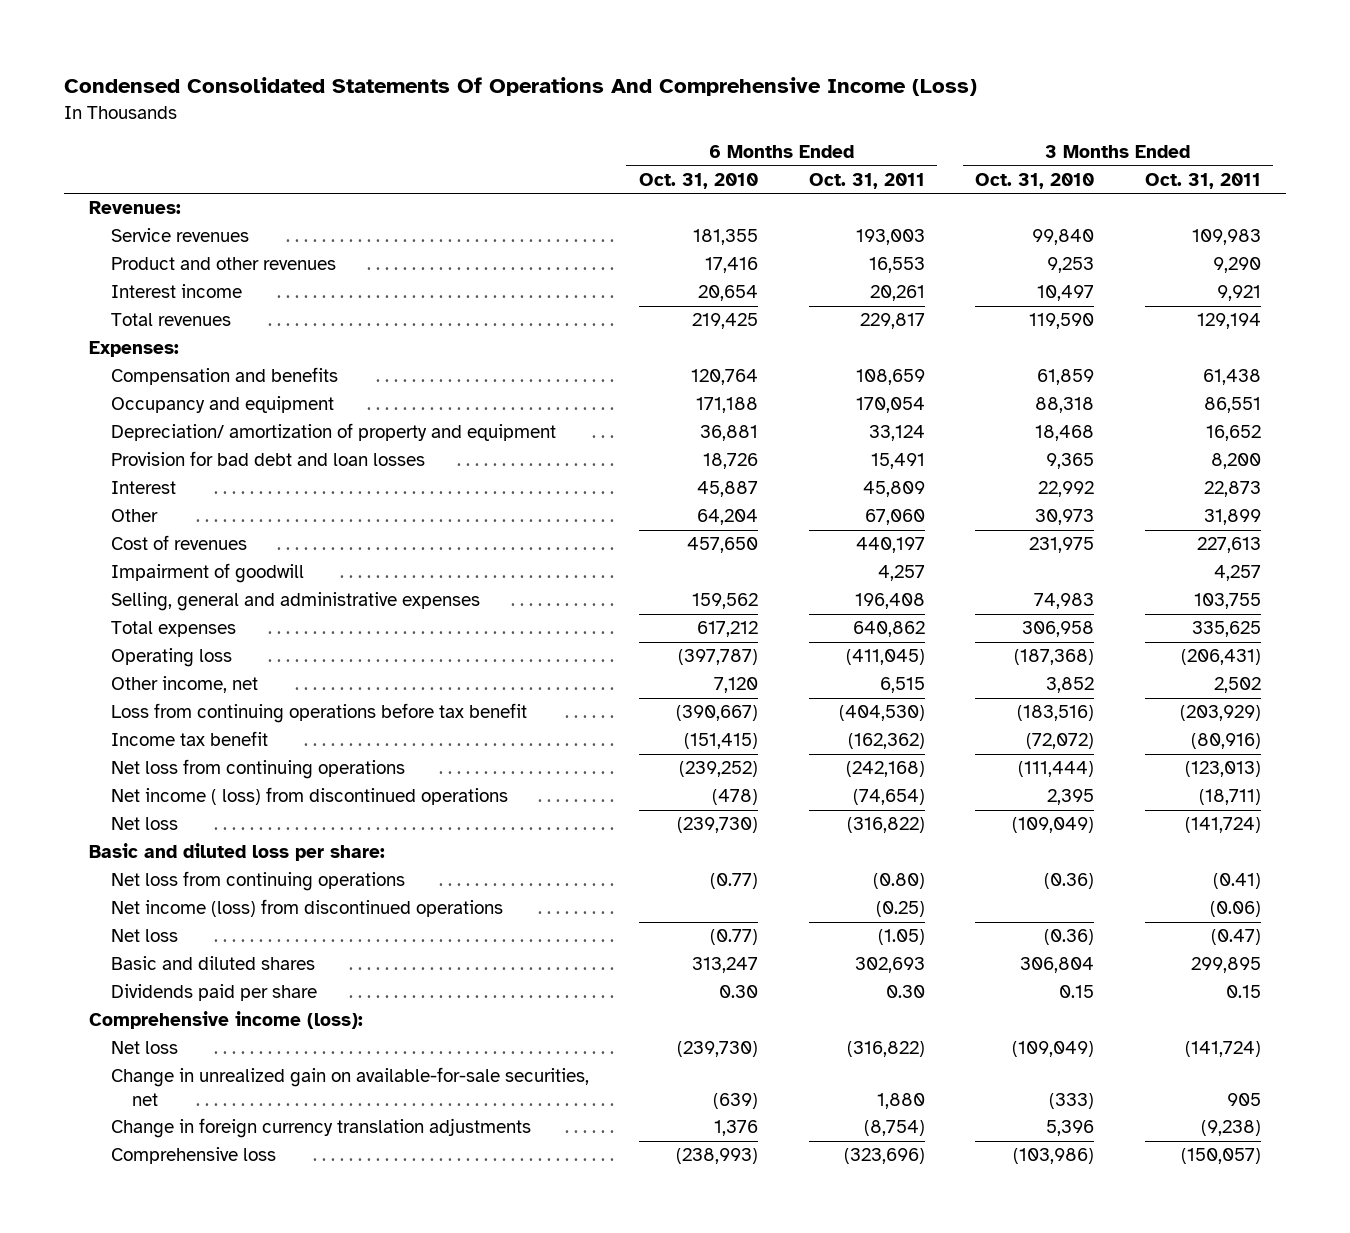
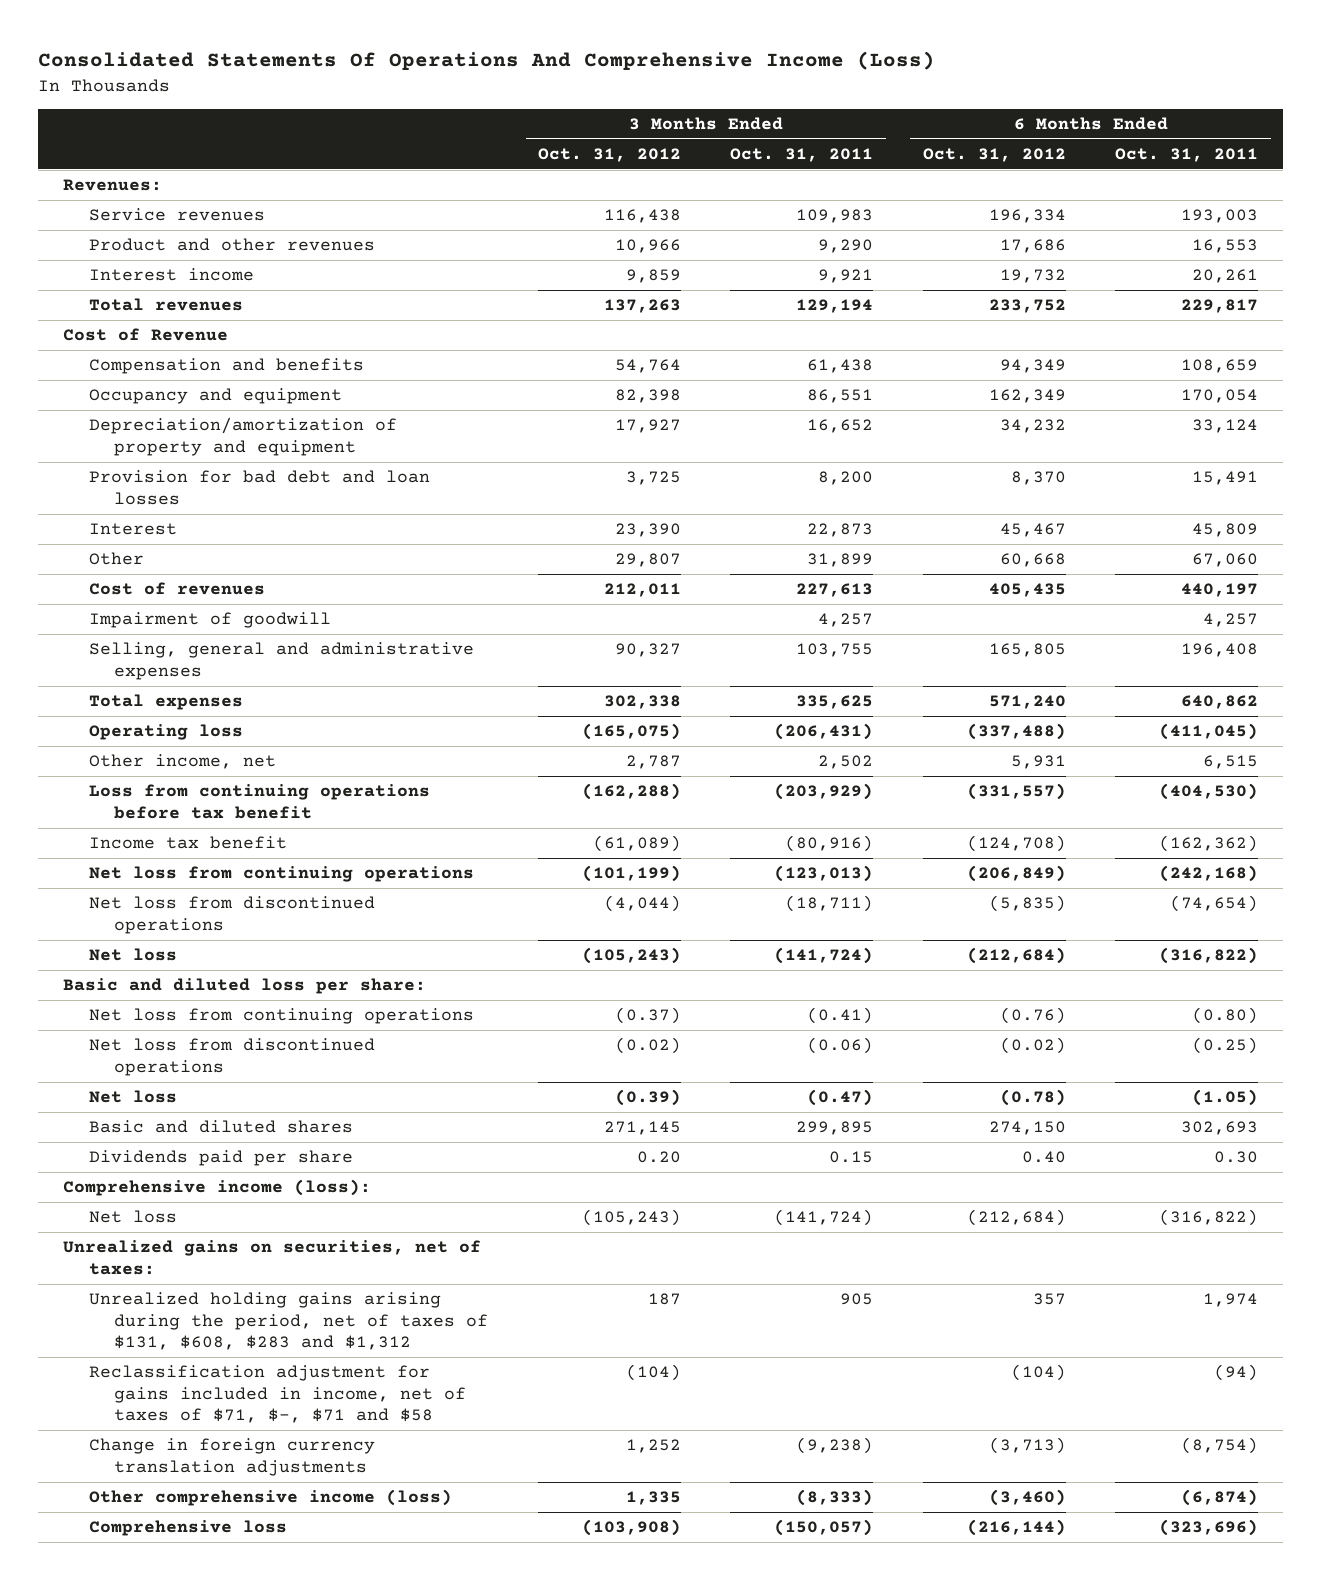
[63,76,977,96] Condensed Consolidated Statements Of Operations And Comprehensive Income (Loss) -> [37,51,935,71] Consolidated Statements Of Operations And Comprehensive Income (Loss)
[639,172,759,189] Oct. 31, 2010 -> none
[975,172,1095,189] Oct. 31, 2010 -> none
none -> [537,148,681,163] Oct. 31, 2012
none -> [922,148,1066,163] Oct. 31, 2012
[88,341,179,358] Expenses: -> none
none -> [62,328,228,342] Cost of Revenue
[110,423,556,442] Depreciation/ amortization of property and equipment -> [88,417,397,456] Depreciation/amortization of property and equipment
[110,787,508,806] Net income ( loss) from discontinued operations -> [88,896,375,934] Net loss from discontinued operations
[110,899,503,918] Net income (loss) from discontinued operations -> [88,1038,375,1076] Net loss from discontinued operations
[110,1067,589,1106] Change in unrealized gain on available-for-sale securities, net -> none
none -> [62,1240,481,1275] Unrealized gains on securities, net of taxes:
none -> [88,1292,489,1351] Unrealized holding gains arising during the period, net of taxes of $131, $608, $283 and $1,312
none -> [88,1365,467,1424] Reclassification adjustment for gains included in income, net of taxes of $71, $-, $71 and $58
none -> [88,1489,452,1507] Other comprehensive income (loss)

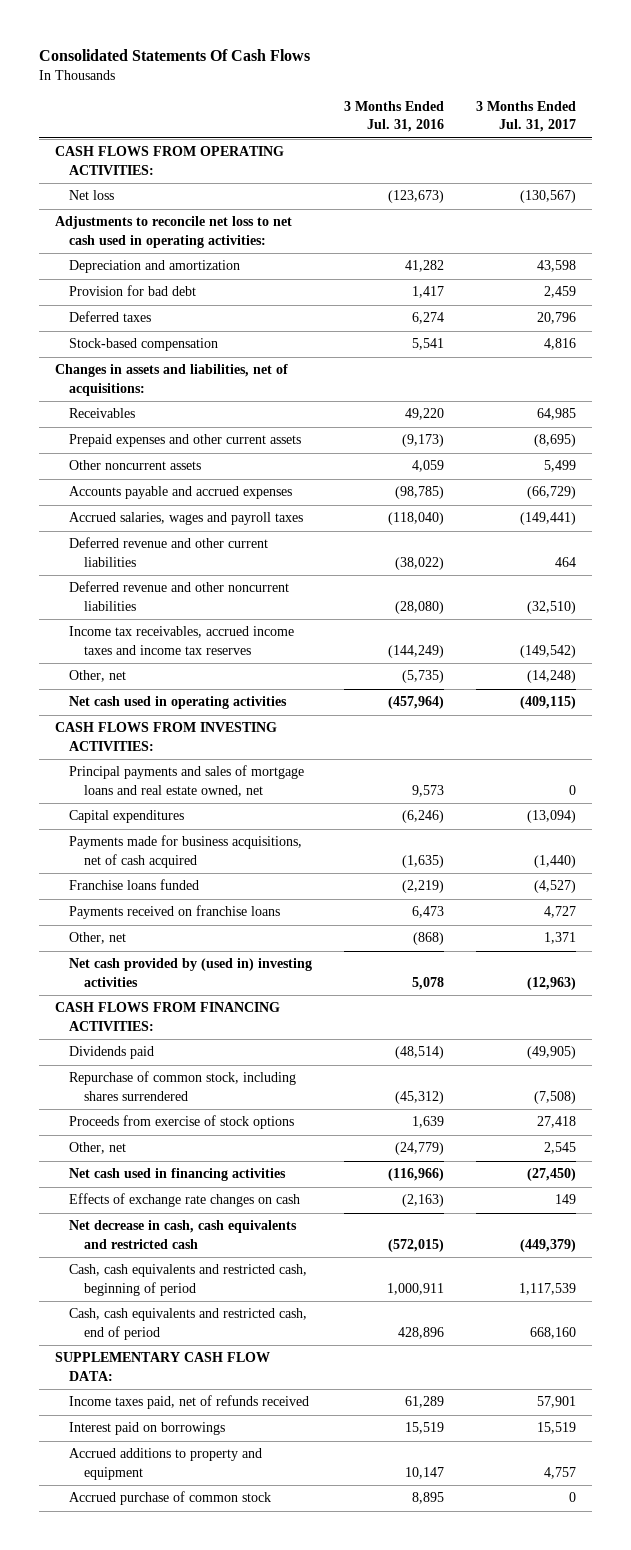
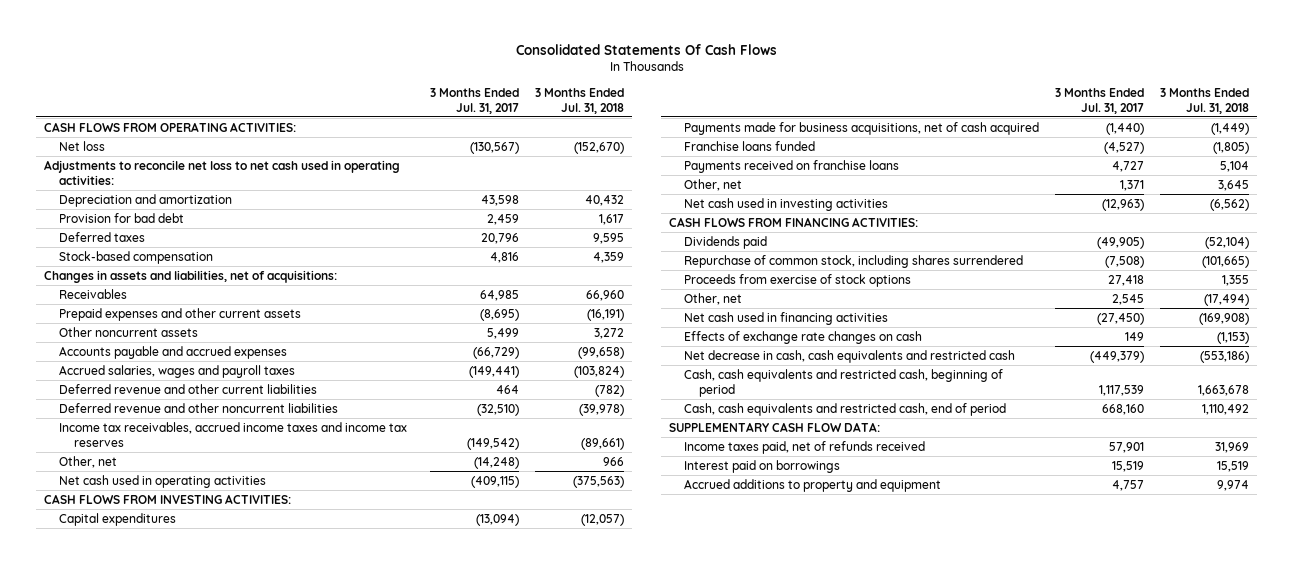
[344,101,445,133] 3 Months Ended Jul. 31, 2016 -> none
none -> [534,87,624,114] 3 Months Ended Jul. 31, 2018
[69,765,305,797] Principal payments and sales of mortgage loans and real estate owned, net -> none
[69,958,313,987] Net cash provided by (used in) investing activities -> [684,197,889,211] Net cash used in investing activities
[69,1491,272,1506] Accrued purchase of common stock -> none

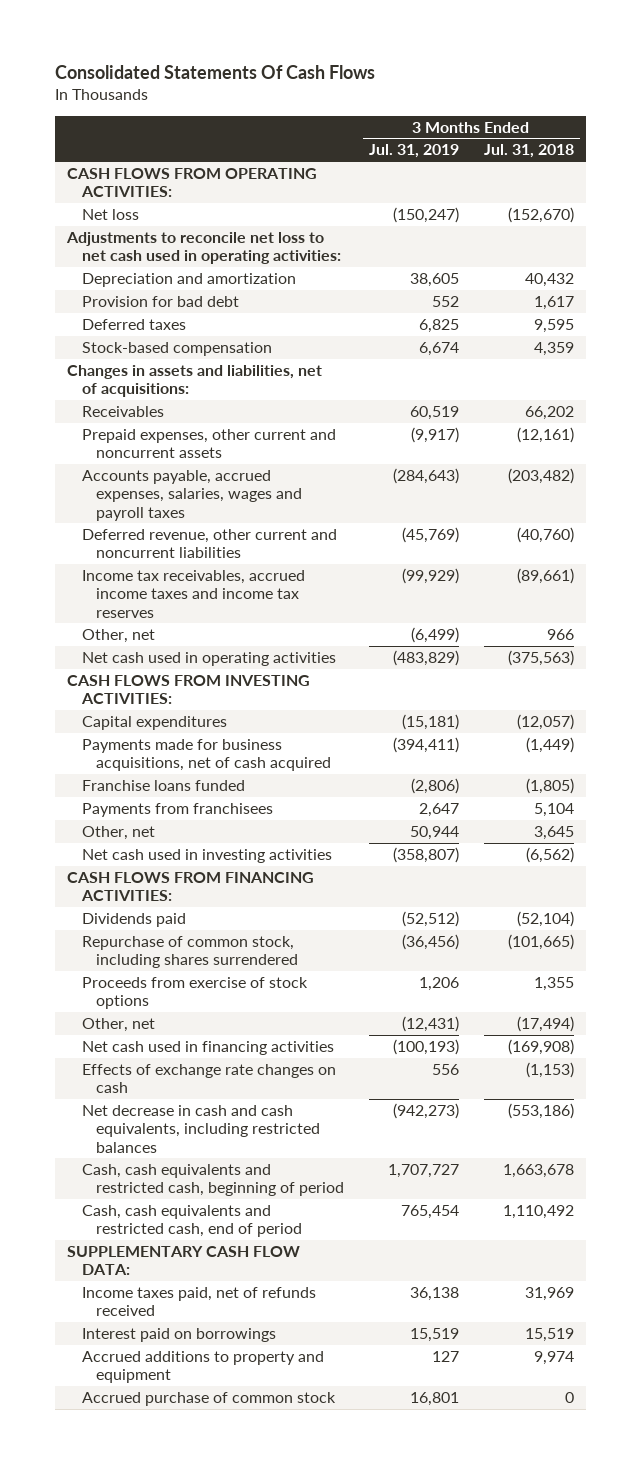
[429,87,519,114] 3 Months Ended Jul. 31, 2017 -> none
none -> [368,144,459,159] Jul. 31, 2019
[59,326,199,337] Other noncurrent assets -> none
[59,364,296,378] Accrued salaries, wages and payroll taxes -> none
[59,402,339,413] Deferred revenue and other noncurrent liabilities -> none
[585,289,624,301] 66,960 -> [524,405,574,420] 66,202
[59,307,302,321] Prepaid expenses and other current assets -> [81,428,336,459] Prepaid expenses, other current and noncurrent assets
[586,308,624,321] (16,191) -> [516,426,574,443] (12,161)
[59,345,288,359] Accounts payable and accrued expenses -> [81,469,302,521] Accounts payable, accrued expenses, salaries, wages and payroll taxes
[577,346,624,359] (99,658) -> [507,467,574,484] (203,482)
[59,383,318,394] Deferred revenue and other current liabilities -> [81,528,337,559] Deferred revenue, other current and noncurrent liabilities
[594,384,624,397] (782) -> [516,526,574,543] (40,760)
[684,159,900,173] Payments received on franchise loans -> [81,802,273,817] Payments from franchisees
[684,349,1016,363] Net decrease in cash, cash equivalents and restricted cash -> [81,1104,320,1153] Net decrease in cash and cash equivalents, including restricted balances
none -> [81,1391,336,1406] Accrued purchase of common stock

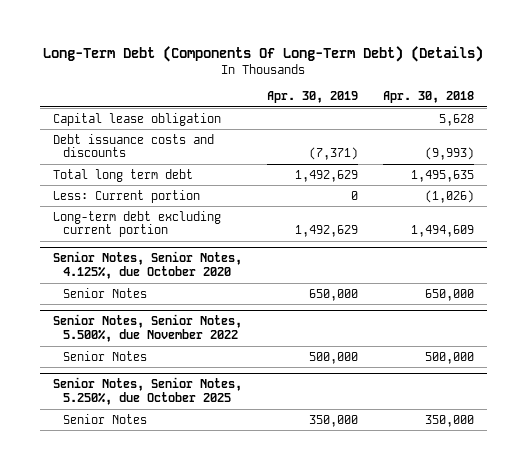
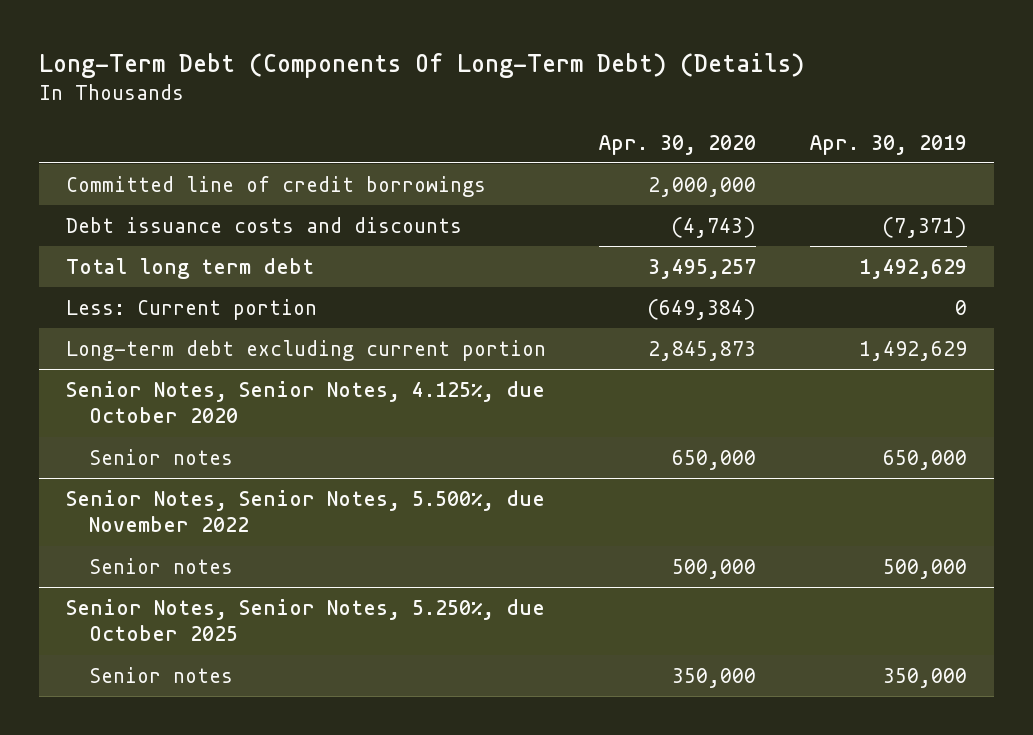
[382,90,474,103] Apr. 30, 2018 -> none
none -> [599,134,757,155] Apr. 30, 2020
[52,112,221,126] Capital lease obligation -> none
none -> [65,175,486,197] Committed line of credit borrowings
[62,287,147,298] Senior Notes -> [88,448,233,465] Senior notes
[62,350,147,361] Senior Notes -> [88,557,233,574] Senior notes
[62,413,147,424] Senior Notes -> [88,666,233,683] Senior notes

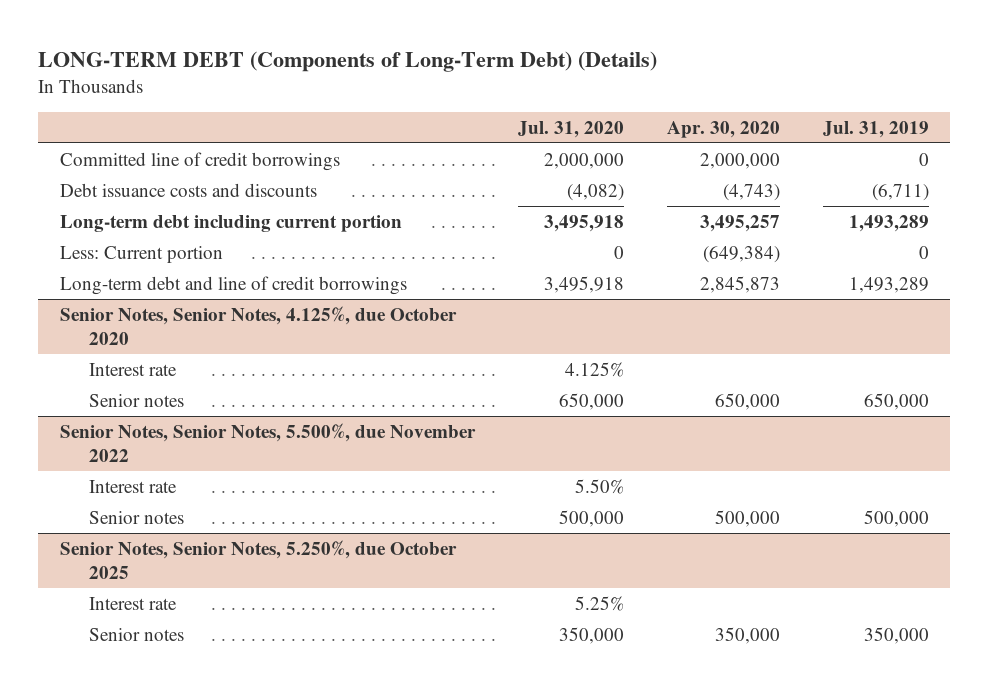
[38,52,804,78] Long-Term Debt (Components Of Long-Term Debt) (Details) -> [38,51,658,73] LONG-TERM DEBT (Components of Long-Term Debt) (Details)
[810,134,968,155] Apr. 30, 2019 -> none
none -> [517,120,624,138] Jul. 31, 2020
none -> [822,120,929,138] Jul. 31, 2019
[65,257,314,279] Total long term debt -> [59,214,402,232] Long-term debt including current portion
[65,339,546,361] Long-term debt excluding current portion -> [59,275,407,295] Long-term debt and line of credit borrowings
none -> [89,362,178,376] Interest rate
none -> [89,479,178,493] Interest rate
none -> [89,596,178,610] Interest rate

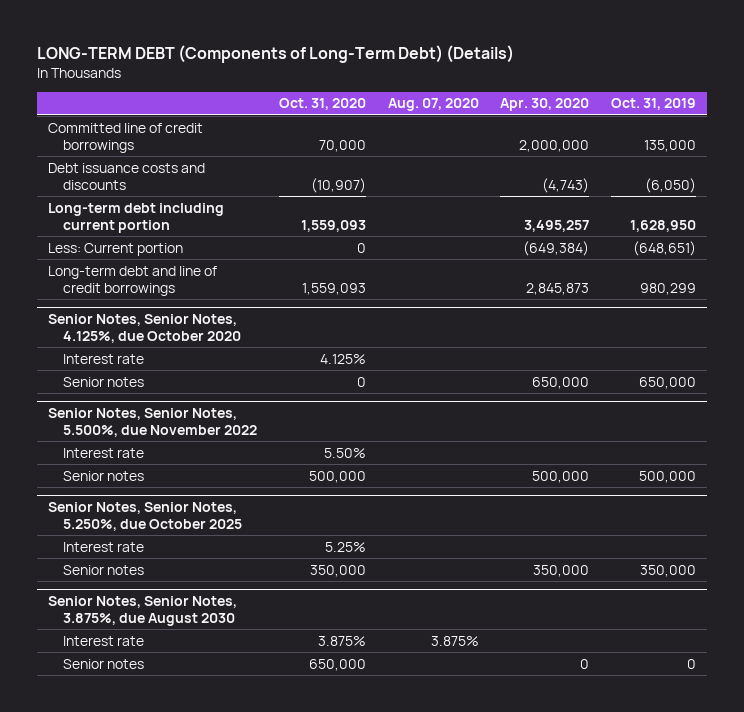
[517,120,624,138] Jul. 31, 2020 -> none
[822,120,929,138] Jul. 31, 2019 -> none
none -> [278,98,366,111] Oct. 31, 2020
none -> [387,98,479,112] Aug. 07, 2020
none -> [611,98,697,111] Oct. 31, 2019
none -> [48,596,238,627] Senior Notes, Senior Notes, 3.875%, due August 2030
none -> [62,635,144,646] Interest rate
none -> [62,658,144,669] Senior notes

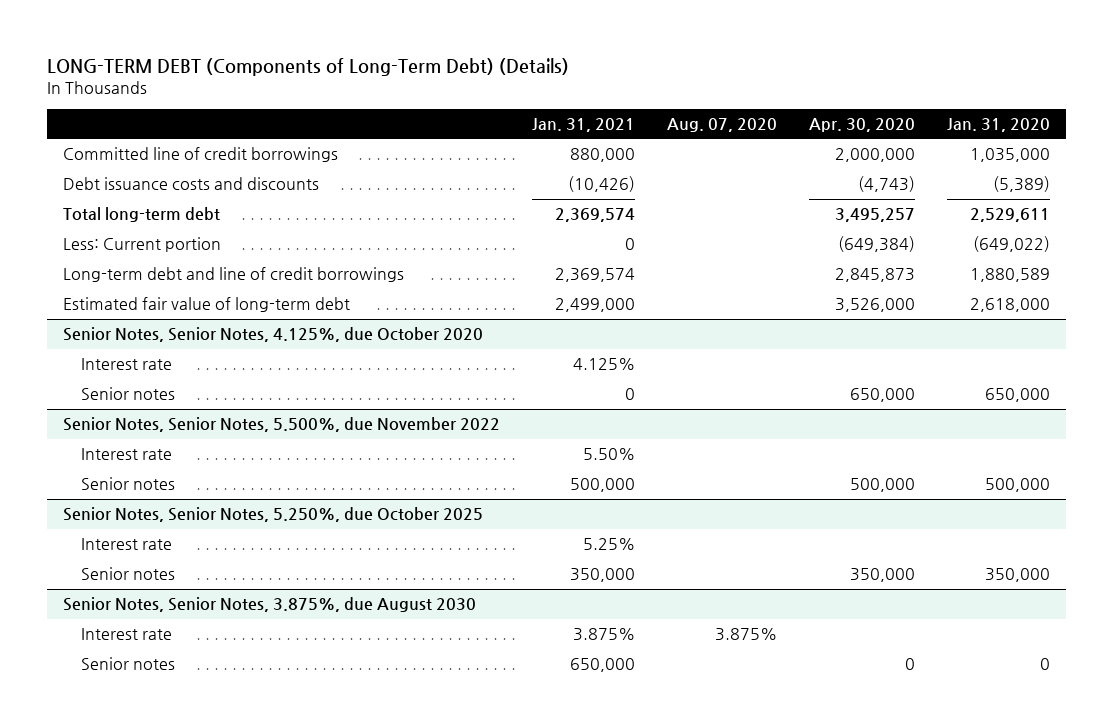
[278,98,366,111] Oct. 31, 2020 -> none
[611,98,697,111] Oct. 31, 2019 -> none
none -> [532,117,636,132] Jan. 31, 2021
none -> [947,117,1051,132] Jan. 31, 2020
[48,202,225,233] Long-term debt including current portion -> [63,207,221,223] Total long-term debt
none -> [63,297,351,313] Estimated fair value of long-term debt

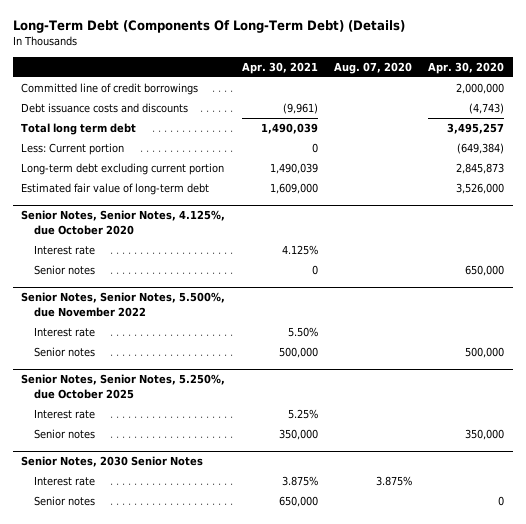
[47,57,570,76] LONG-TERM DEBT (Components of Long-Term Debt) (Details) -> [12,20,405,34] Long-Term Debt (Components Of Long-Term Debt) (Details)
[532,117,636,132] Jan. 31, 2021 -> none
[947,117,1051,132] Jan. 31, 2020 -> none
none -> [241,61,318,74] Apr. 30, 2021
[63,207,221,223] Total long-term debt -> [21,123,137,136] Total long term debt
[63,267,405,283] Long-term debt and line of credit borrowings -> [21,163,225,176] Long-term debt excluding current portion
[63,597,477,613] Senior Notes, Senior Notes, 3.875%, due August 2030 -> none
none -> [21,456,204,468] Senior Notes, 2030 Senior Notes

